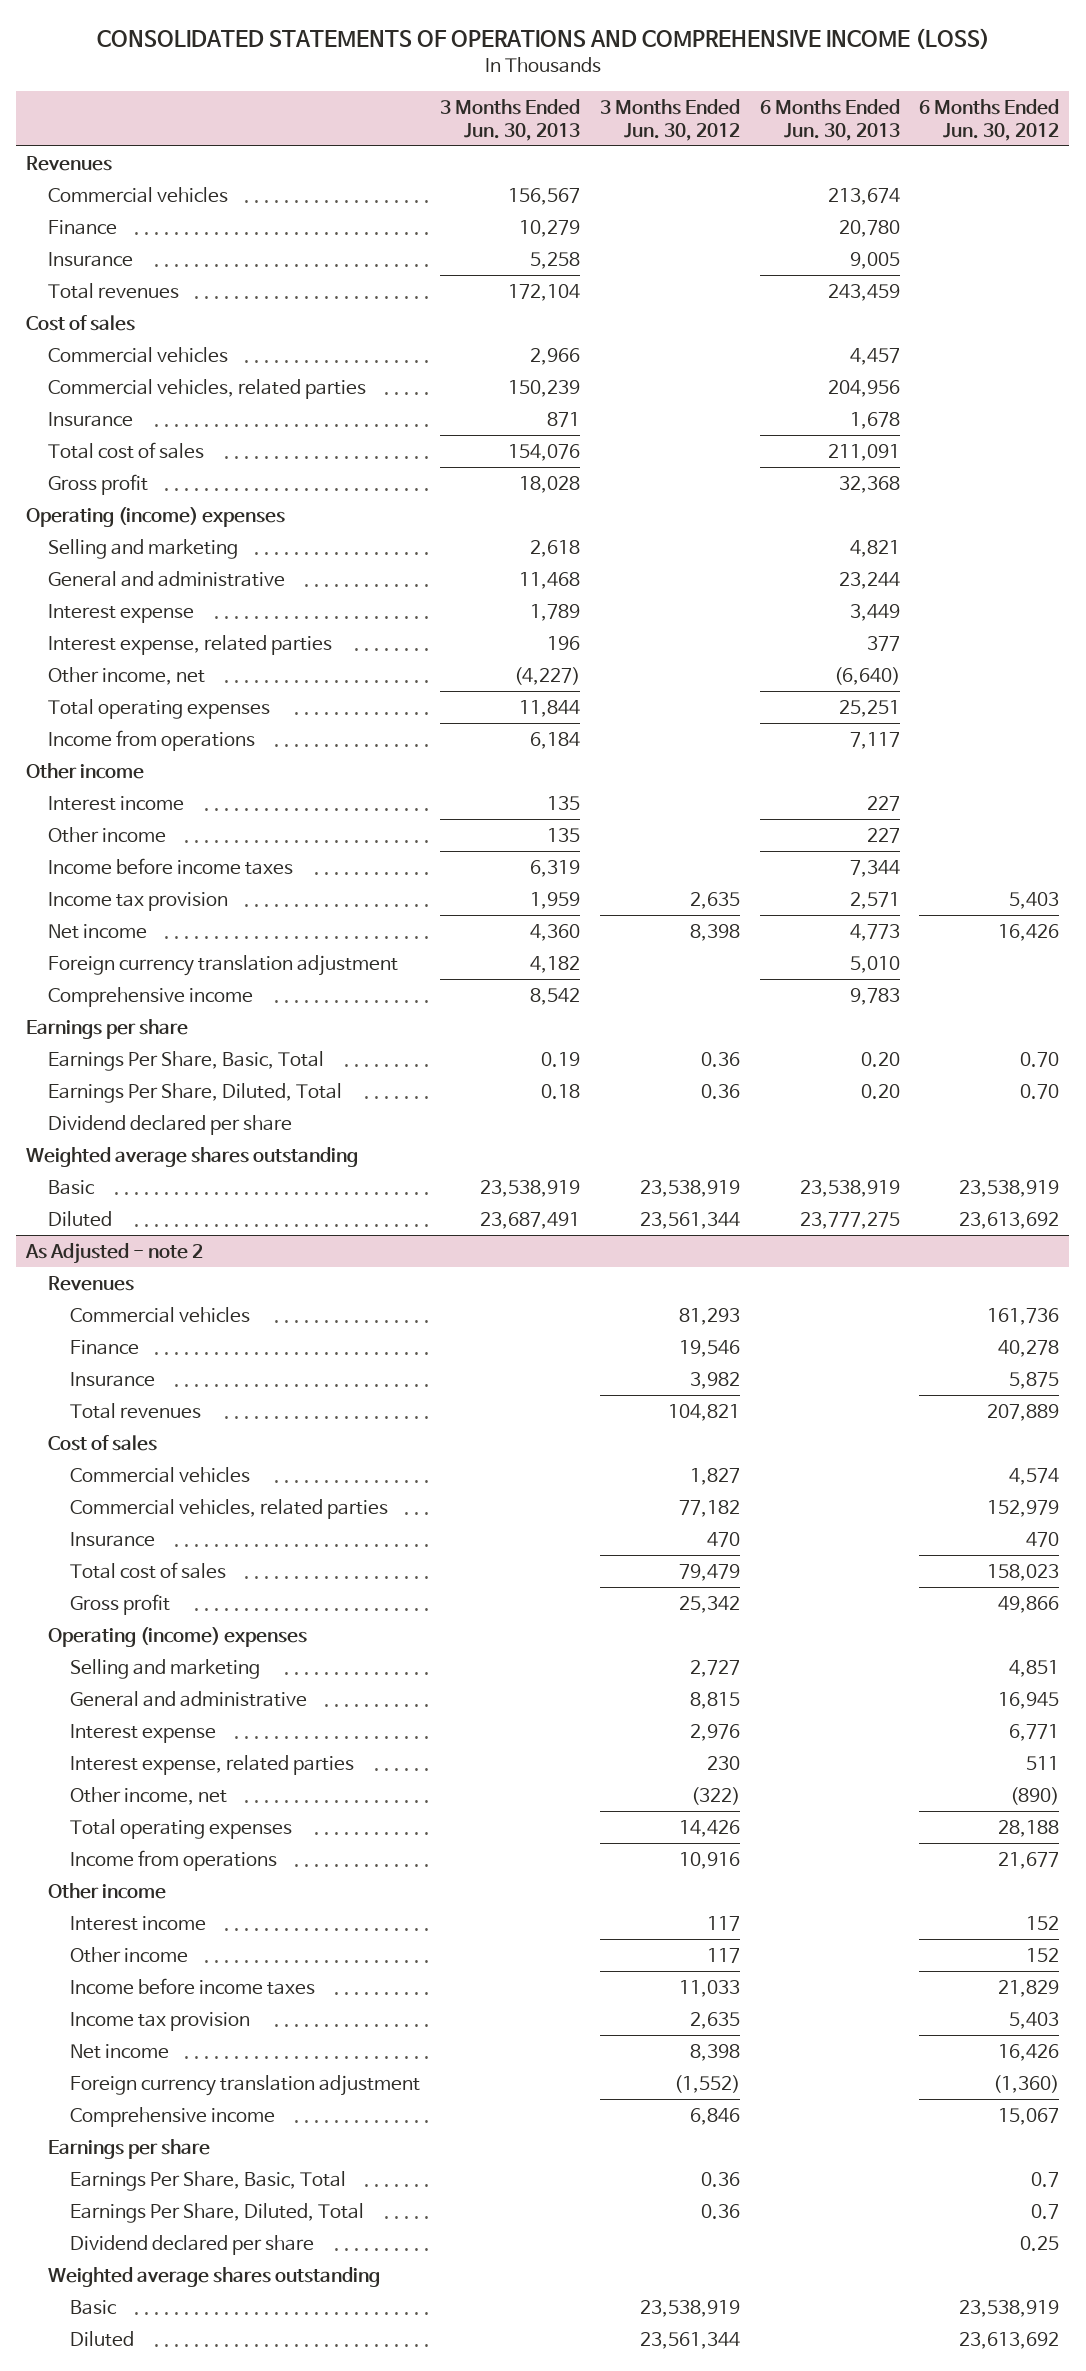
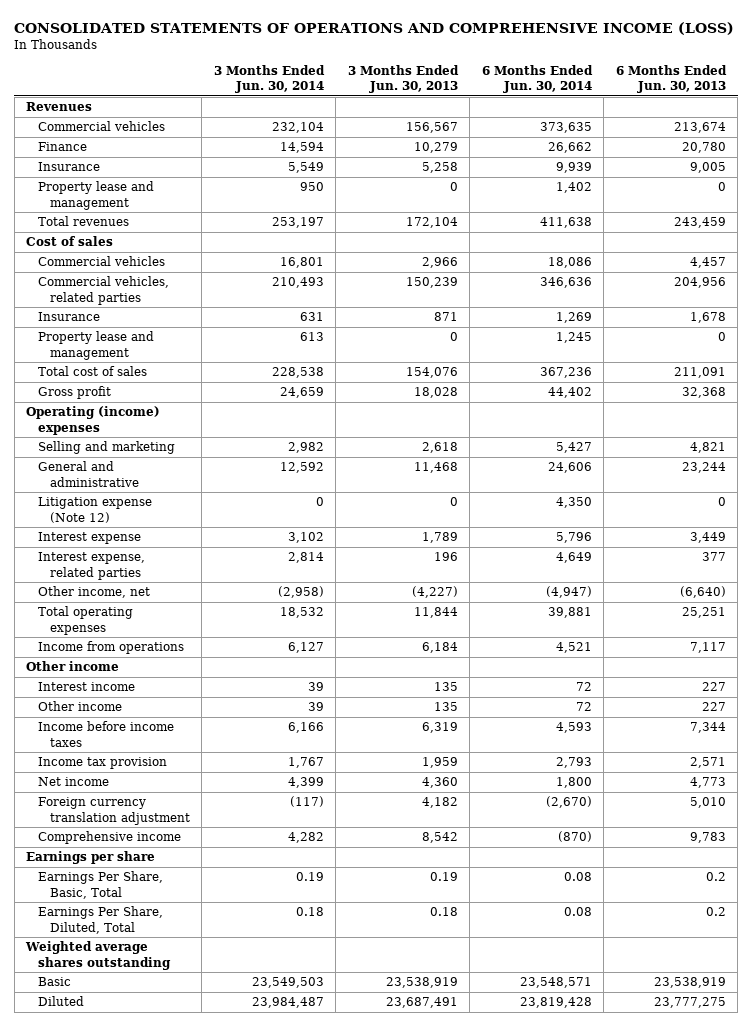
[599,99,740,141] 3 Months Ended Jun. 30, 2012 -> none
[919,99,1060,141] 6 Months Ended Jun. 30, 2012 -> none
none -> [213,65,325,94] 3 Months Ended Jun. 30, 2014
none -> [481,65,593,94] 6 Months Ended Jun. 30, 2014
none -> [37,181,154,210] Property lease and management
none -> [37,331,154,360] Property lease and management
none -> [37,497,152,523] Litigation expense (Note 12)
[48,1114,293,1135] Dividend declared per share -> none
[860,1051,900,1067] 0.20 -> [705,872,726,882] 0.2
[860,1083,900,1099] 0.20 -> [705,907,726,917] 0.2
[25,1242,204,1264] As Adjusted - note 2 -> none
[48,1275,135,1291] Revenues -> none
[70,1306,251,1323] Commercial vehicles -> none
[70,1339,140,1355] Finance -> none
[70,1371,156,1387] Insurance -> none
[70,1402,202,1419] Total revenues -> none
[48,1434,158,1451] Cost of sales -> none
[70,1466,251,1483] Commercial vehicles -> none
[70,1498,389,1519] Commercial vehicles, related parties -> none
[70,1531,156,1547] Insurance -> none
[70,1561,227,1579] Total cost of sales -> none
[70,1593,171,1615] Gross profit -> none
[48,1626,308,1647] Operating (income) expenses -> none
[70,1658,261,1679] Selling and marketing -> none
[70,1690,308,1707] General and administrative -> none
[70,1723,217,1743] Interest expense -> none
[70,1754,355,1775] Interest expense, related parties -> none
[70,1786,228,1805] Other income, net -> none
[70,1818,293,1839] Total operating expenses -> none
[70,1849,278,1871] Income from operations -> none
[48,1882,167,1899] Other income -> none
[70,1915,207,1931] Interest income -> none
[70,1946,189,1963] Other income -> none
[70,1977,316,1995] Income before income taxes -> none
[70,2011,251,2031] Income tax provision -> none
[70,2043,170,2059] Net income -> none
[70,2074,421,2096] Foreign currency translation adjustment -> none
[70,2106,276,2127] Comprehensive income -> none
[48,2138,211,2159] Earnings per share -> none
[70,2170,347,2191] Earnings Per Share, Basic, Total -> none
[70,2202,365,2223] Earnings Per Share, Diluted, Total -> none
[70,2234,315,2255] Dividend declared per share -> none
[48,2266,381,2287] Weighted average shares outstanding -> none
[70,2299,118,2315] Basic -> none
[70,2330,135,2347] Diluted -> none

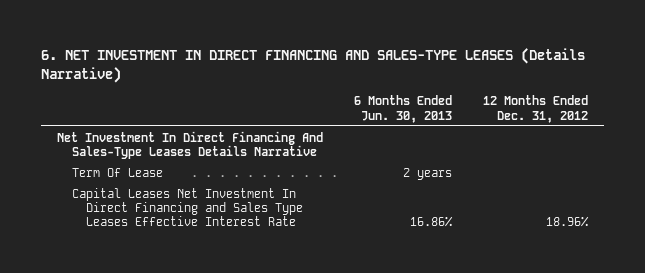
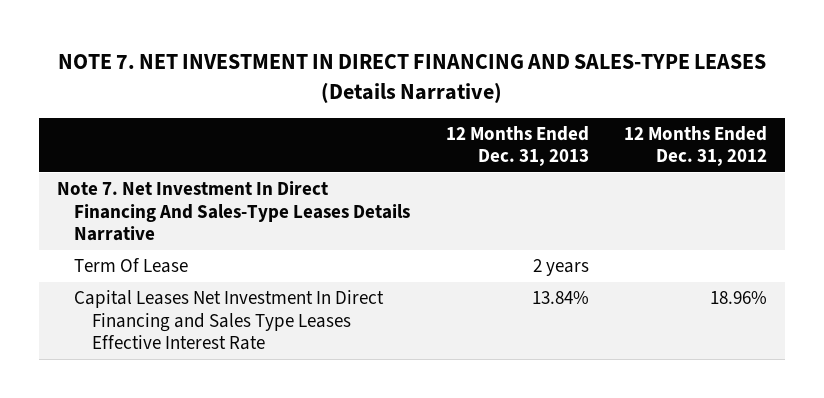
[41,47,586,83] 6. NET INVESTMENT IN DIRECT FINANCING AND SALES-TYPE LEASES (Details Narrative) -> [58,53,767,103] NOTE 7. NET INVESTMENT IN DIRECT FINANCING AND SALES-TYPE LEASES (Details Narrative)
[353,95,452,123] 6 Months Ended Jun. 30, 2013 -> none
none -> [445,125,589,167] 12 Months Ended Dec. 31, 2013
[56,130,323,159] Net Investment In Direct Financing And Sales-Type Leases Details Narrative -> [56,181,411,242] Note 7. Net Investment In Direct Financing And Sales-Type Leases Details Narrative

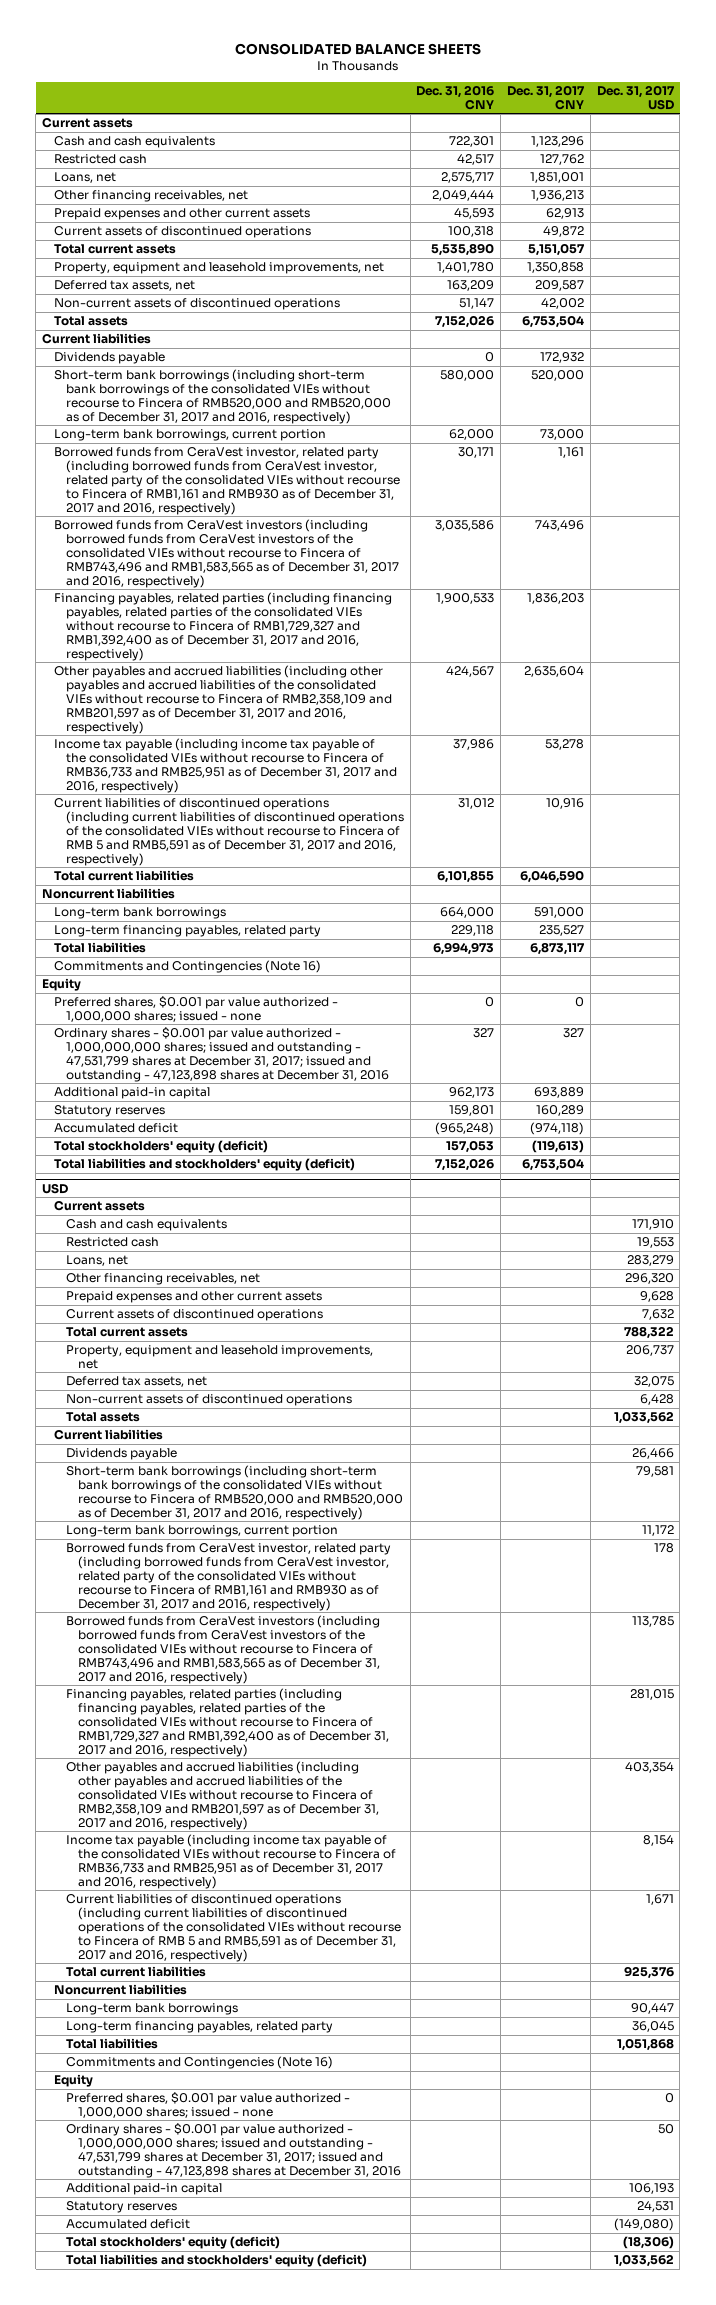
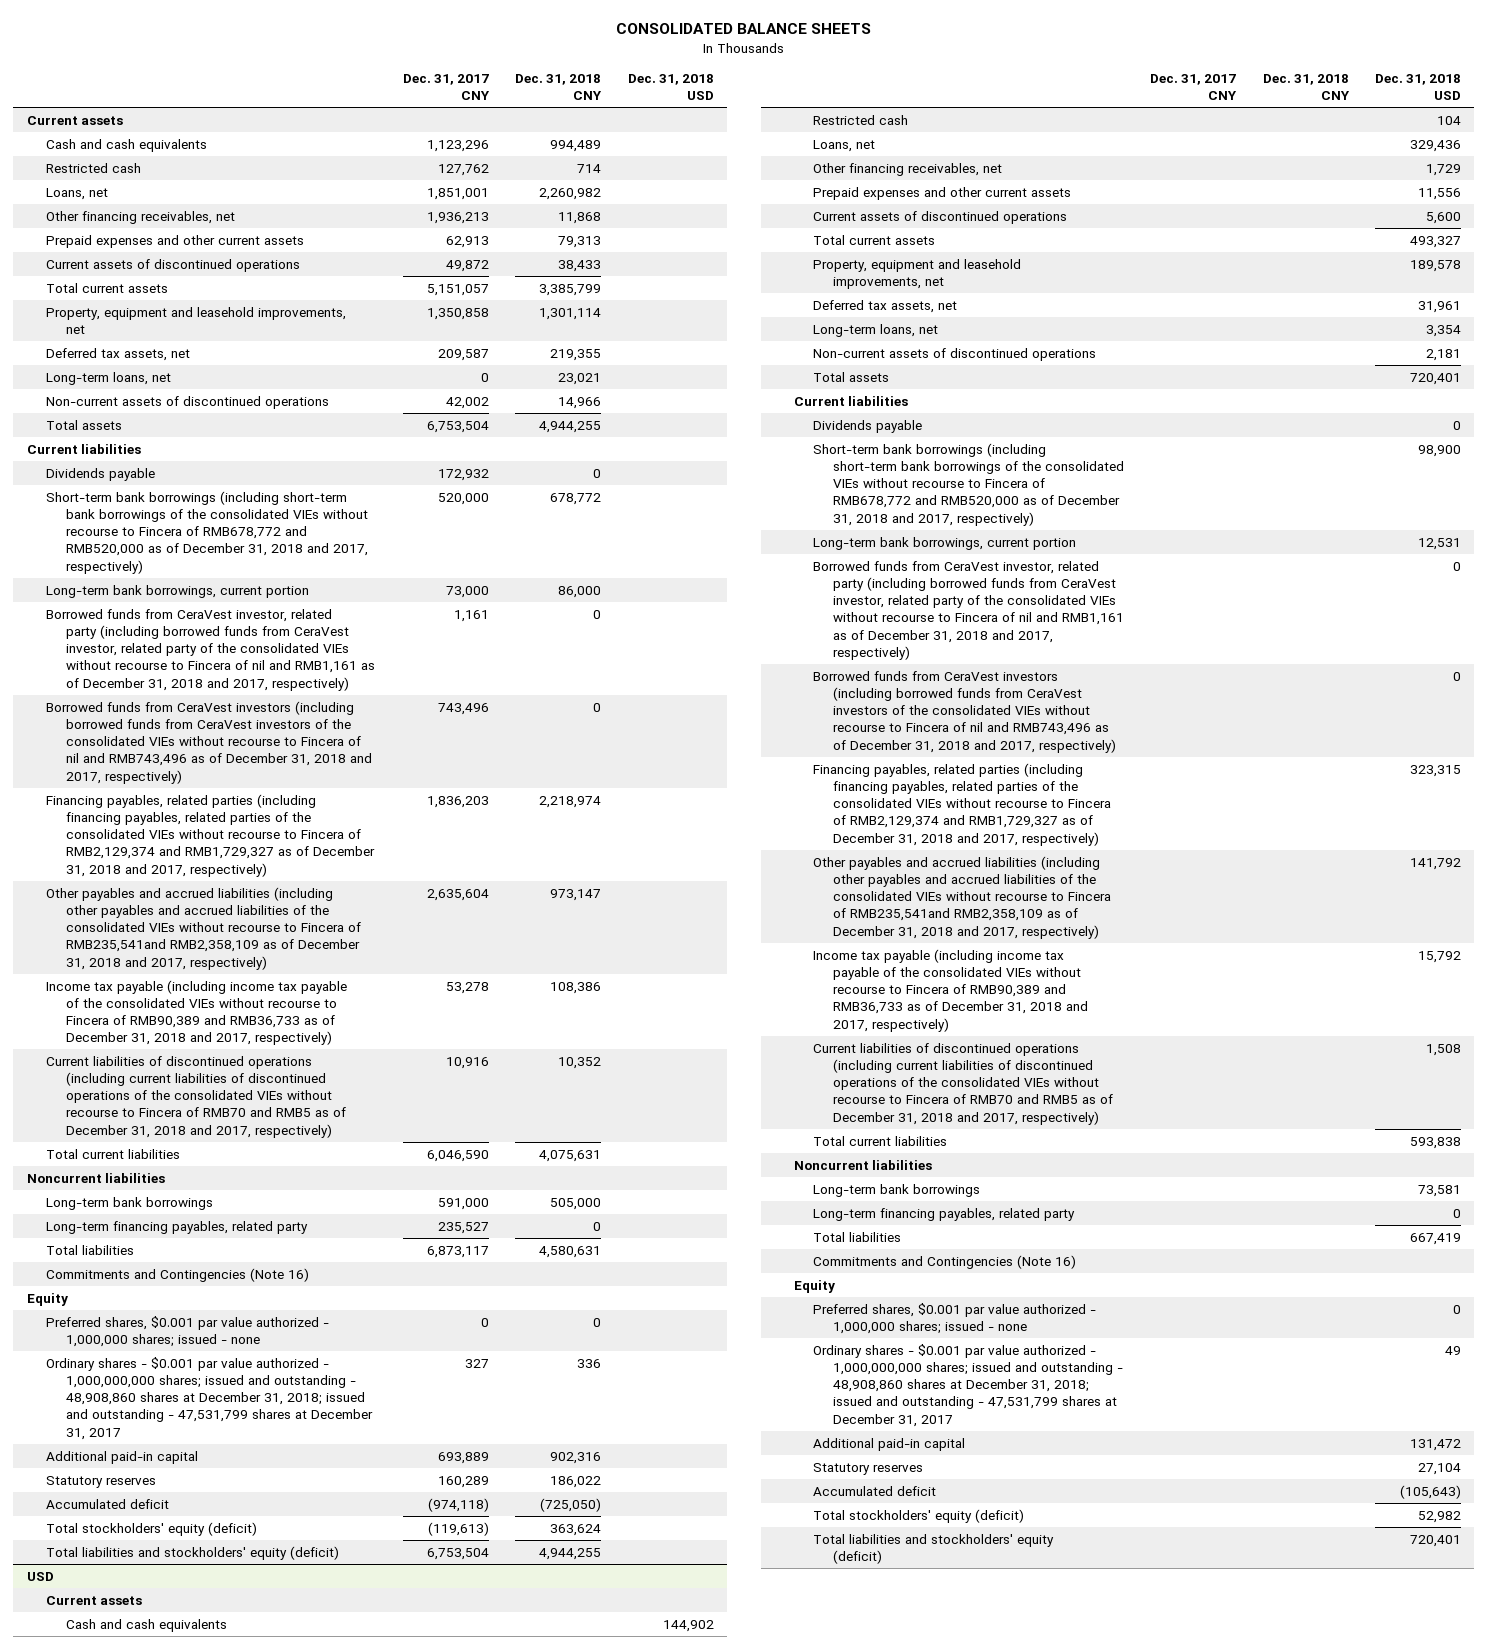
[416,84,495,110] Dec. 31, 2016 CNY -> none
[596,84,675,110] Dec. 31, 2017 USD -> none
none -> [515,74,603,101] Dec. 31, 2018 CNY
none -> [627,74,714,101] Dec. 31, 2018 USD
none -> [46,371,172,385] Long-term loans, net
[53,369,391,424] Short-term bank borrowings (including short-term bank borrowings of the consolidated VIEs without recourse to Fincera of RMB520,000 and RMB520,000 as of December 31, 2017 and 2016, respectively) -> [46,490,369,574] Short-term bank borrowings (including short-term bank borrowings of the consolidated VIEs without recourse to Fincera of RMB678,772 and RMB520,000 as of December 31, 2018 and 2017, respectively)
[53,447,400,515] Borrowed funds from CeraVest investor, related party (including borrowed funds from CeraVest investor, related party of the consolidated VIEs without recourse to Fincera of RMB1,161 and RMB930 as of December 31, 2017 and 2016, respectively) -> [46,608,376,691] Borrowed funds from CeraVest investor, related party (including borrowed funds from CeraVest investor, related party of the consolidated VIEs without recourse to Fincera of nil and RMB1,161 as of December 31, 2018 and 2017, respectively)
[53,519,399,588] Borrowed funds from CeraVest investors (including borrowed funds from CeraVest investors of the consolidated VIEs without recourse to Fincera of RMB743,496 and RMB1,583,565 as of December 31, 2017 and 2016, respectively) -> [46,700,373,784] Borrowed funds from CeraVest investors (including borrowed funds from CeraVest investors of the consolidated VIEs without recourse to Fincera of nil and RMB743,496 as of December 31, 2018 and 2017, respectively)
[53,592,392,661] Financing payables, related parties (including financing payables, related parties of the consolidated VIEs without recourse to Fincera of RMB1,729,327 and RMB1,392,400 as of December 31, 2017 and 2016, respectively) -> [46,793,376,877] Financing payables, related parties (including financing payables, related parties of the consolidated VIEs without recourse to Fincera of RMB2,129,374 and RMB1,729,327 as of December 31, 2018 and 2017, respectively)
[53,665,392,734] Other payables and accrued liabilities (including other payables and accrued liabilities of the consolidated VIEs without recourse to Fincera of RMB2,358,109 and RMB201,597 as of December 31, 2017 and 2016, respectively) -> [46,886,362,970] Other payables and accrued liabilities (including other payables and accrued liabilities of the consolidated VIEs without recourse to Fincera of RMB235,541and RMB2,358,109 as of December 31, 2018 and 2017, respectively)
[53,738,397,793] Income tax payable (including income tax payable of the consolidated VIEs without recourse to Fincera of RMB36,733 and RMB25,951 as of December 31, 2017 and 2016, respectively) -> [46,979,348,1046] Income tax payable (including income tax payable of the consolidated VIEs without recourse to Fincera of RMB90,389 and RMB36,733 as of December 31, 2018 and 2017, respectively)
[53,798,404,866] Current liabilities of discontinued operations (including current liabilities of discontinued operations of the consolidated VIEs without recourse to Fincera of RMB 5 and RMB5,591 as of December 31, 2017 and 2016, respectively) -> [46,1055,347,1138] Current liabilities of discontinued operations (including current liabilities of discontinued operations of the consolidated VIEs without recourse to Fincera of RMB70 and RMB5 as of December 31, 2018 and 2017, respectively)
[53,1027,389,1082] Ordinary shares - $0.001 par value authorized - 1,000,000,000 shares; issued and outstanding - 47,531,799 shares at December 31, 2017; issued and outstanding - 47,123,898 shares at December 31, 2016 -> [46,1356,374,1440] Ordinary shares - $0.001 par value authorized - 1,000,000,000 shares; issued and outstanding - 48,908,860 shares at December 31, 2018; issued and outstanding - 47,531,799 shares at December 31, 2017
none -> [813,323,939,337] Long-term loans, net
[65,1465,403,1520] Short-term bank borrowings (including short-term bank borrowings of the consolidated VIEs without recourse to Fincera of RMB520,000 and RMB520,000 as of December 31, 2017 and 2016, respectively) -> [813,442,1125,526] Short-term bank borrowings (including short-term bank borrowings of the consolidated VIEs without recourse to Fincera of RMB678,772 and RMB520,000 as of December 31, 2018 and 2017, respectively)
[65,1543,391,1611] Borrowed funds from CeraVest investor, related party (including borrowed funds from CeraVest investor, related party of the consolidated VIEs without recourse to Fincera of RMB1,161 and RMB930 as of December 31, 2017 and 2016, respectively) -> [813,560,1125,660] Borrowed funds from CeraVest investor, related party (including borrowed funds from CeraVest investor, related party of the consolidated VIEs without recourse to Fincera of nil and RMB1,161 as of December 31, 2018 and 2017, respectively)
[65,1615,380,1684] Borrowed funds from CeraVest investors (including borrowed funds from CeraVest investors of the consolidated VIEs without recourse to Fincera of RMB743,496 and RMB1,583,565 as of December 31, 2017 and 2016, respectively) -> [813,670,1117,753] Borrowed funds from CeraVest investors (including borrowed funds from CeraVest investors of the consolidated VIEs without recourse to Fincera of nil and RMB743,496 as of December 31, 2018 and 2017, respectively)
[65,1688,389,1757] Financing payables, related parties (including financing payables, related parties of the consolidated VIEs without recourse to Fincera of RMB1,729,327 and RMB1,392,400 as of December 31, 2017 and 2016, respectively) -> [813,762,1112,846] Financing payables, related parties (including financing payables, related parties of the consolidated VIEs without recourse to Fincera of RMB2,129,374 and RMB1,729,327 as of December 31, 2018 and 2017, respectively)
[65,1761,379,1830] Other payables and accrued liabilities (including other payables and accrued liabilities of the consolidated VIEs without recourse to Fincera of RMB2,358,109 and RMB201,597 as of December 31, 2017 and 2016, respectively) -> [813,855,1112,939] Other payables and accrued liabilities (including other payables and accrued liabilities of the consolidated VIEs without recourse to Fincera of RMB235,541and RMB2,358,109 as of December 31, 2018 and 2017, respectively)
[65,1834,396,1889] Income tax payable (including income tax payable of the consolidated VIEs without recourse to Fincera of RMB36,733 and RMB25,951 as of December 31, 2017 and 2016, respectively) -> [813,948,1089,1032] Income tax payable (including income tax payable of the consolidated VIEs without recourse to Fincera of RMB90,389 and RMB36,733 as of December 31, 2018 and 2017, respectively)
[65,1894,401,1962] Current liabilities of discontinued operations (including current liabilities of discontinued operations of the consolidated VIEs without recourse to Fincera of RMB 5 and RMB5,591 as of December 31, 2017 and 2016, respectively) -> [813,1042,1114,1125] Current liabilities of discontinued operations (including current liabilities of discontinued operations of the consolidated VIEs without recourse to Fincera of RMB70 and RMB5 as of December 31, 2018 and 2017, respectively)
[65,2123,401,2178] Ordinary shares - $0.001 par value authorized - 1,000,000,000 shares; issued and outstanding - 47,531,799 shares at December 31, 2017; issued and outstanding - 47,123,898 shares at December 31, 2016 -> [813,1343,1124,1427] Ordinary shares - $0.001 par value authorized - 1,000,000,000 shares; issued and outstanding - 48,908,860 shares at December 31, 2018; issued and outstanding - 47,531,799 shares at December 31, 2017

